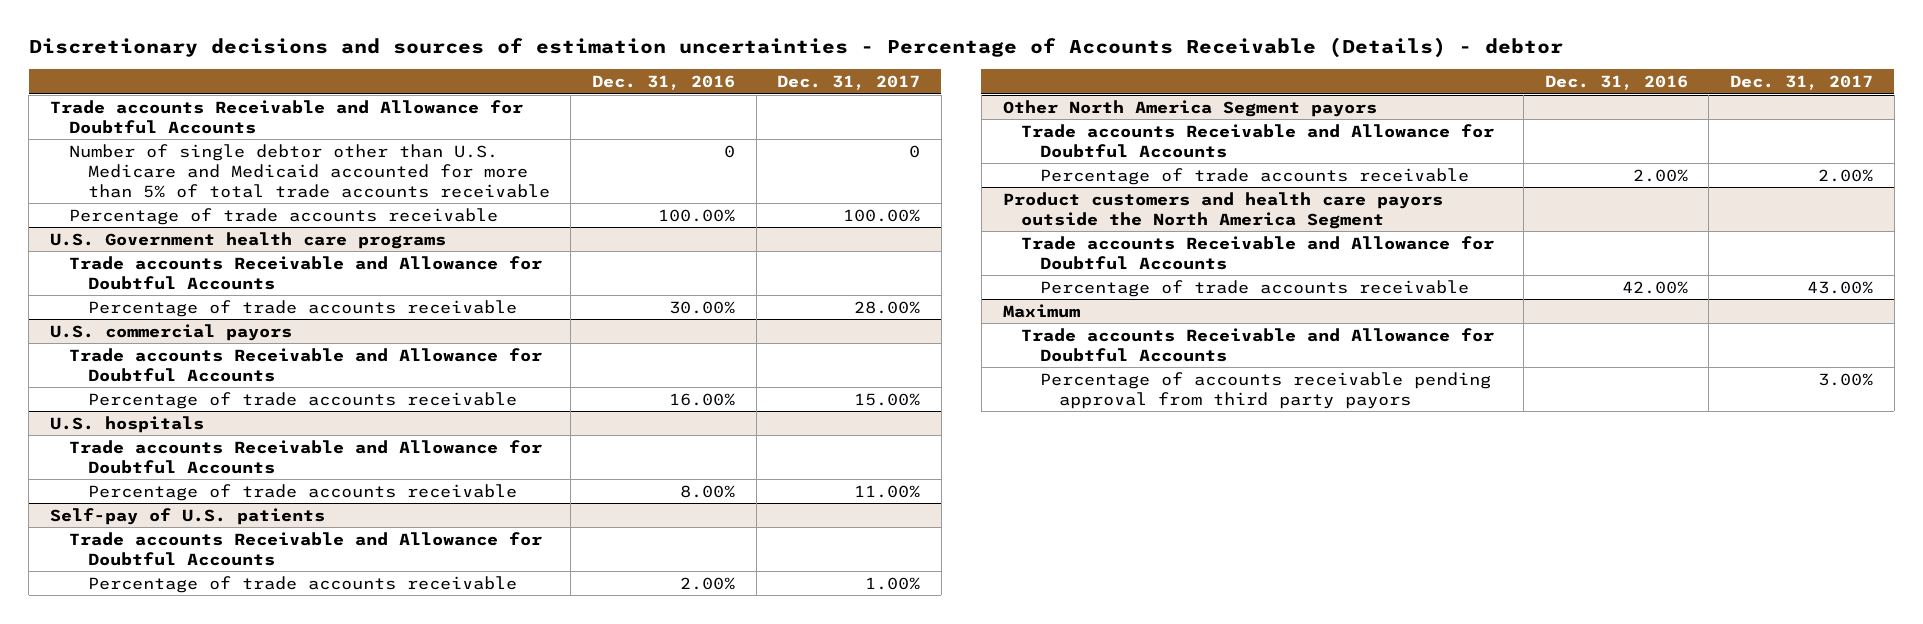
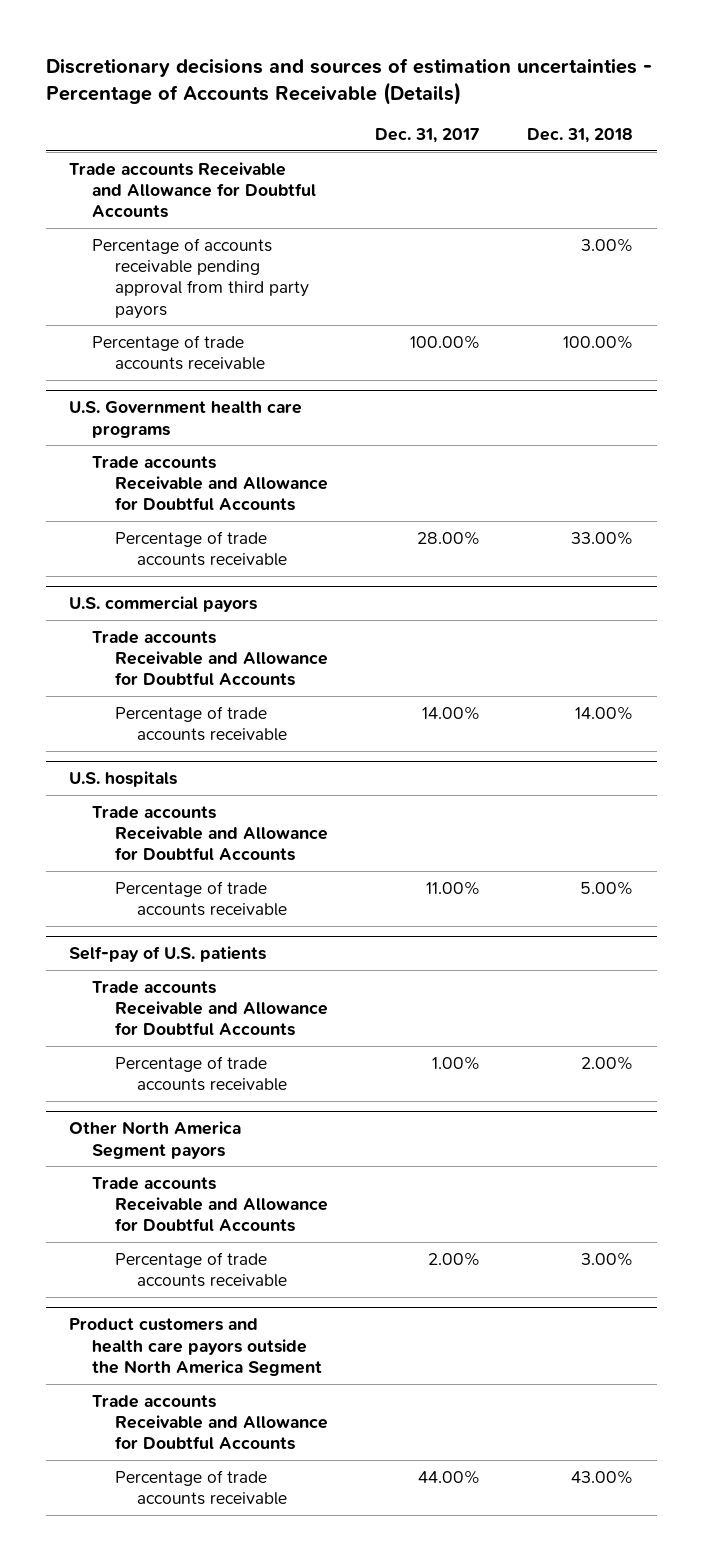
[28,37,1563,59] Discretionary decisions and sources of estimation uncertainties - Percentage of Accounts Receivable (Details) - debtor -> [45,57,652,106] Discretionary decisions and sources of estimation uncertainties - Percentage of Accounts Receivable (Details)
[591,75,735,91] Dec. 31, 2016 -> none
none -> [527,128,634,144] Dec. 31, 2018
[68,143,550,198] Number of single debtor other than U.S. Medicare and Medicaid accounted for more than 5% of total trade accounts receivable -> none
none -> [91,237,309,319] Percentage of accounts receivable pending approval from third party payors
[854,392,921,406] 15.00% -> [421,705,480,720] 14.00%
[1002,303,1080,318] Maximum -> none
[1021,327,1495,362] Trade accounts Receivable and Allowance for Doubtful Accounts -> none
[1040,371,1492,409] Percentage of accounts receivable pending approval from third party payors -> none
[1807,280,1874,294] 43.00% -> [417,1469,480,1484] 44.00%

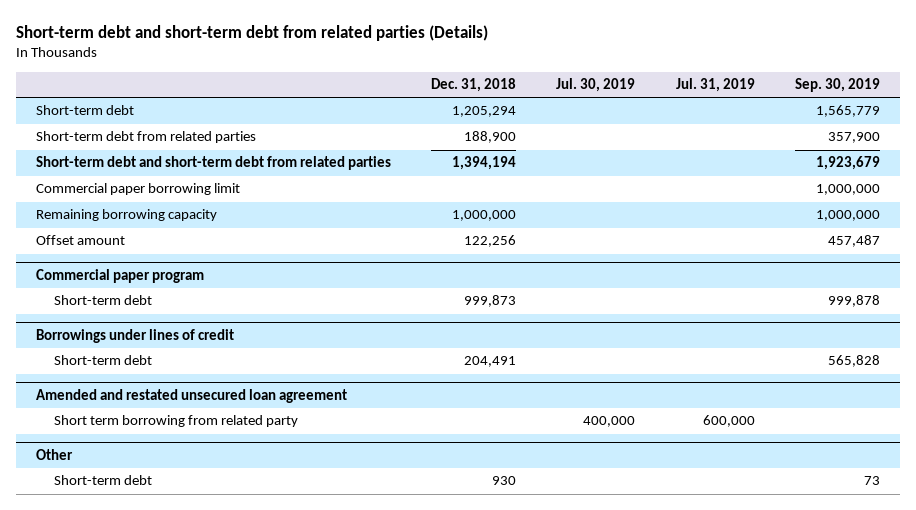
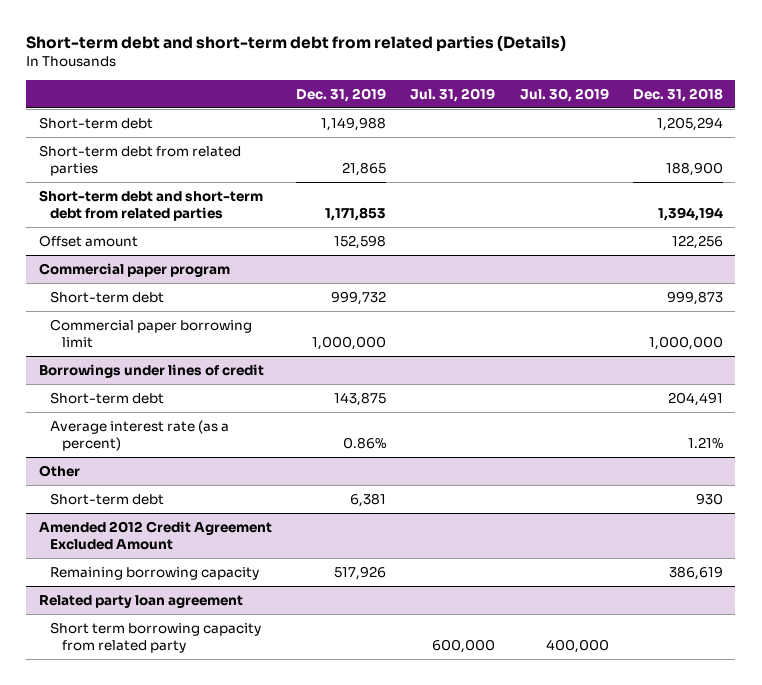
[794,78,880,93] Sep. 30, 2019 -> none
none -> [295,87,386,102] Dec. 31, 2019
[35,183,240,196] Commercial paper borrowing limit -> none
[35,209,217,222] Remaining borrowing capacity -> none
none -> [50,318,253,349] Commercial paper borrowing limit
[35,388,347,403] Amended and restated unsecured loan agreement -> none
[54,415,299,428] Short term borrowing from related party -> none
none -> [50,419,230,452] Average interest rate (as a percent)
none -> [38,520,272,551] Amended 2012 Credit Agreement Excluded Amount
none -> [50,566,260,580] Remaining borrowing capacity
none -> [38,594,243,608] Related party loan agreement
none -> [50,621,262,654] Short term borrowing capacity from related party

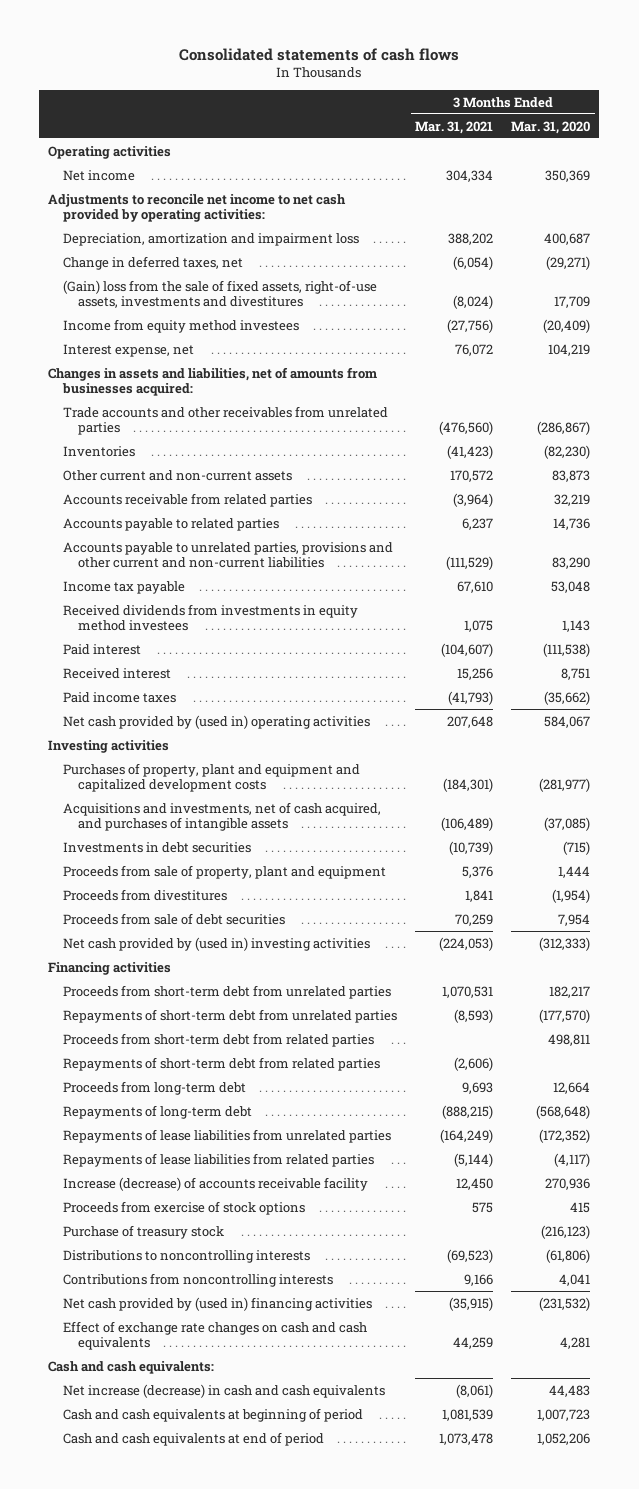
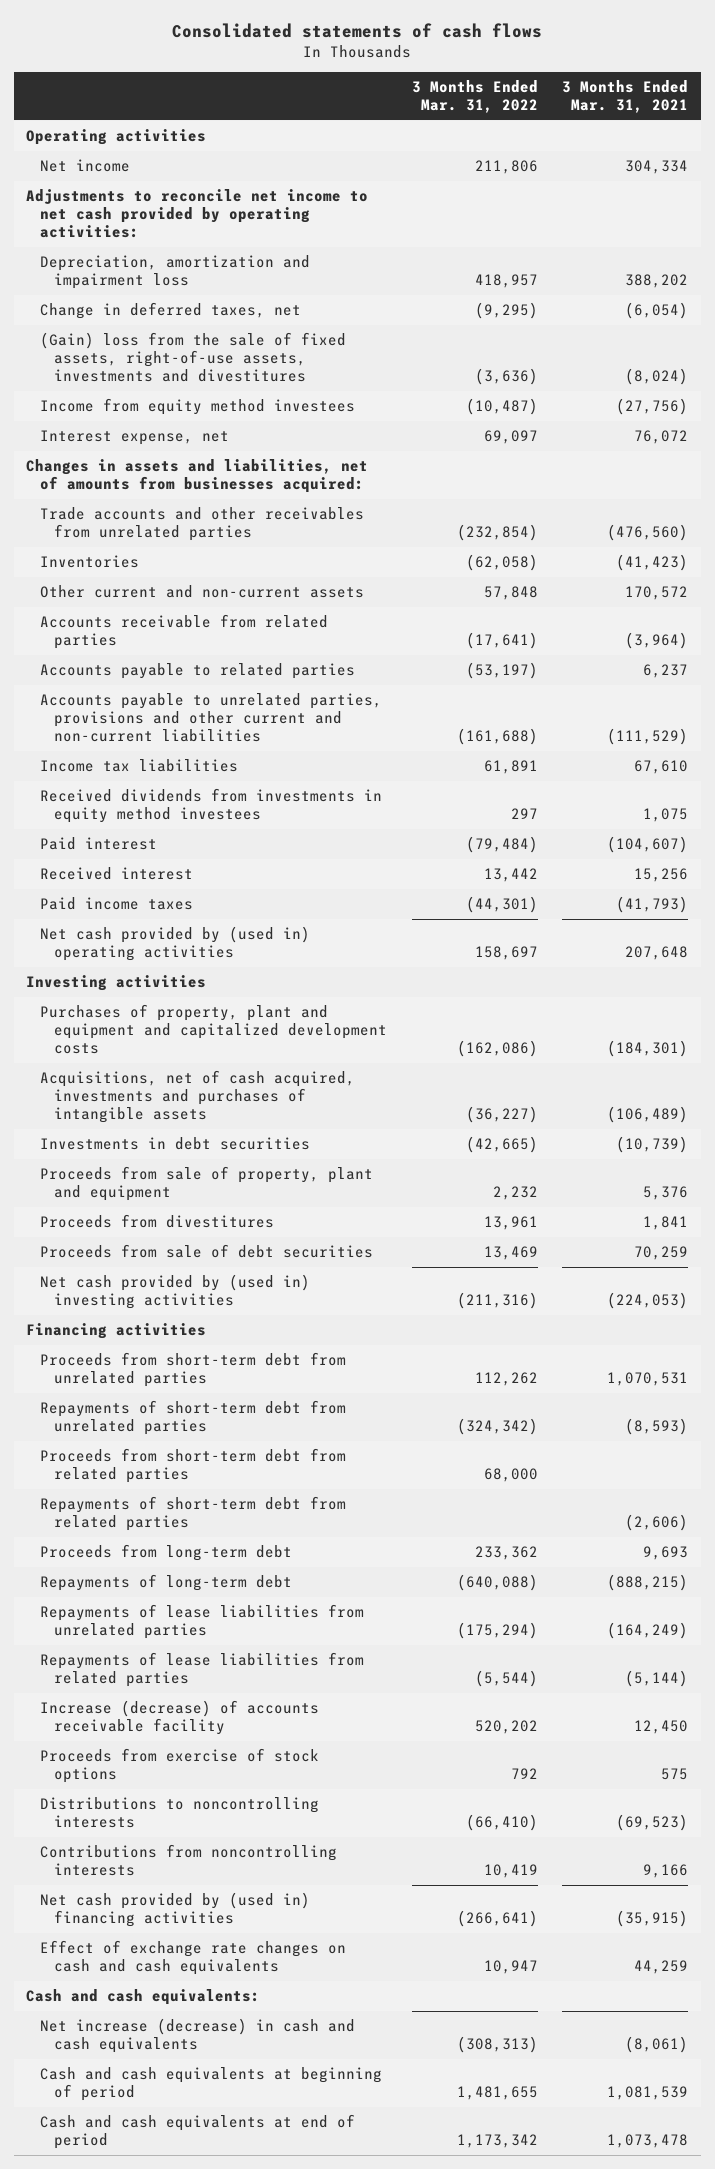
[511,120,591,134] Mar. 31, 2020 -> none
none -> [411,79,538,113] 3 Months Ended Mar. 31, 2022
[63,580,186,594] Income tax payable -> [40,759,239,773] Income tax liabilities
[63,801,382,832] Acquisitions and investments, net of cash acquired, and purchases of intangible assets -> [40,1070,356,1124] Acquisitions, net of cash acquired, investments and purchases of intangible assets
[63,1224,225,1239] Purchase of treasury stock -> none

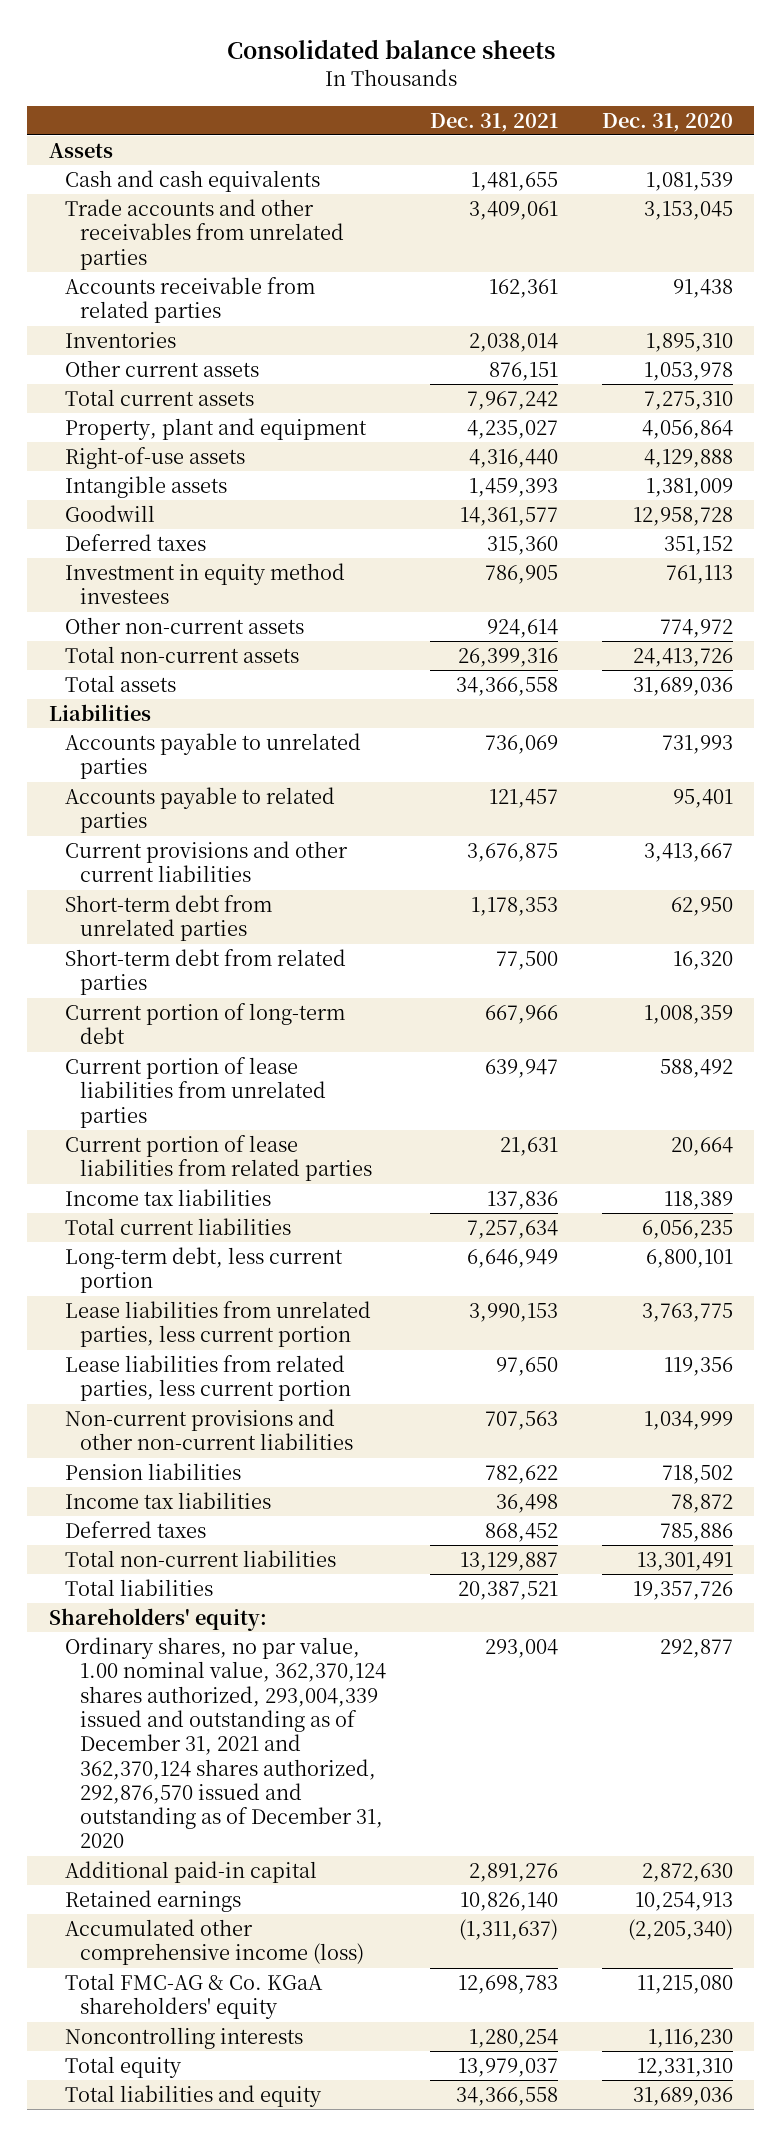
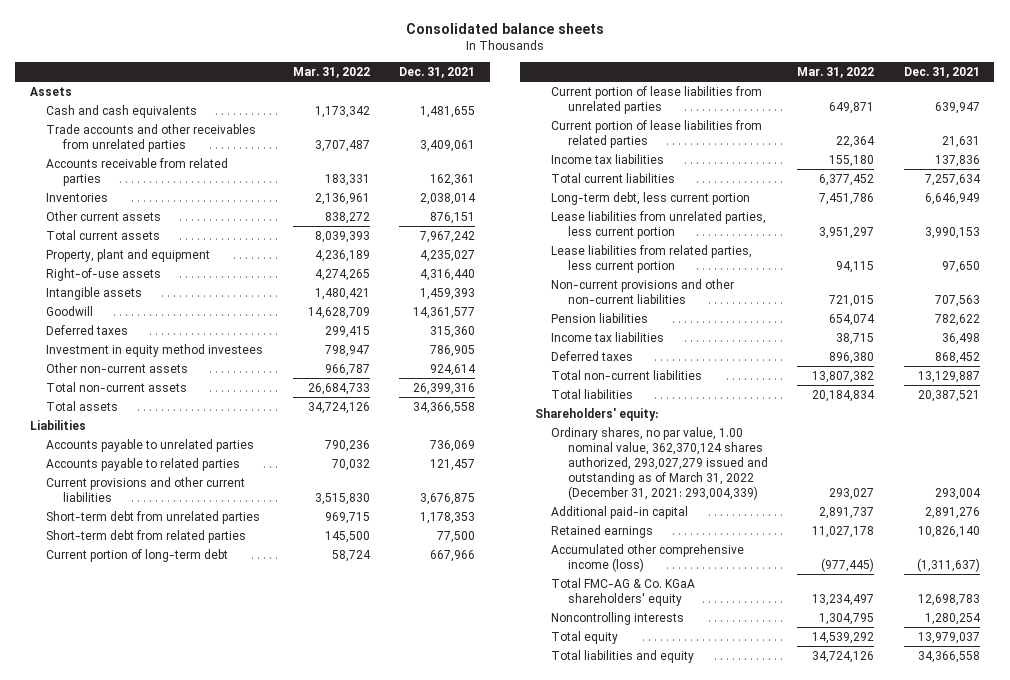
[601,112,733,132] Dec. 31, 2020 -> none
none -> [292,66,370,78] Mar. 31, 2022
[64,1636,386,1849] Ordinary shares, no par value, 1.00 nominal value, 362,370,124 shares authorized, 293,004,339 issued and outstanding as of December 31, 2021 and 362,370,124 shares authorized, 292,876,570 issued and outstanding as of December 31, 2020 -> [551,426,768,500] Ordinary shares, no par value, 1.00 nominal value, 362,370,124 shares authorized, 293,027,279 issued and outstanding as of March 31, 2022 (December 31, 2021: 293,004,339)

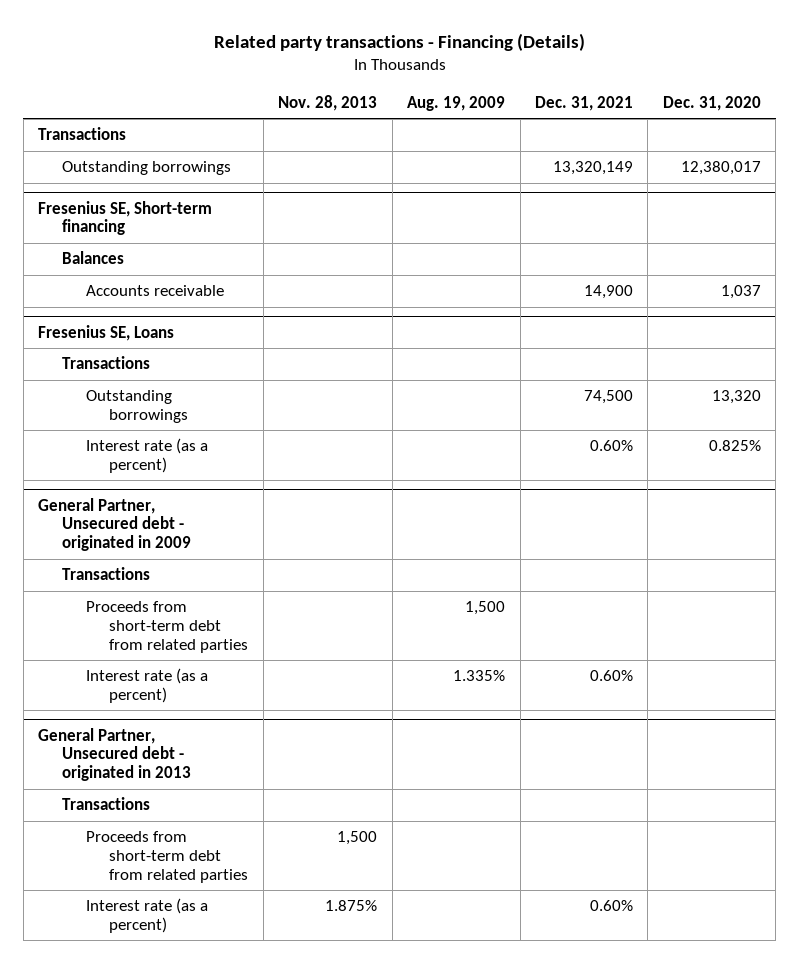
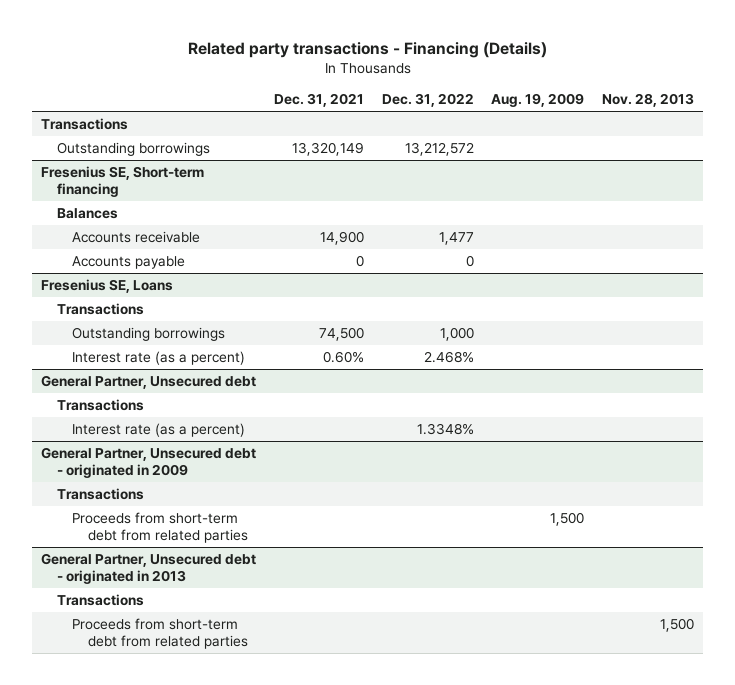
[662,95,761,111] Dec. 31, 2020 -> none
none -> [381,92,474,107] Dec. 31, 2022
none -> [72,256,186,270] Accounts payable
none -> [41,375,257,390] General Partner, Unsecured debt
none -> [56,399,144,412] Transactions
none -> [72,423,246,438] Interest rate (as a percent)
[85,668,208,703] Interest rate (as a percent) -> none
[85,898,208,933] Interest rate (as a percent) -> none

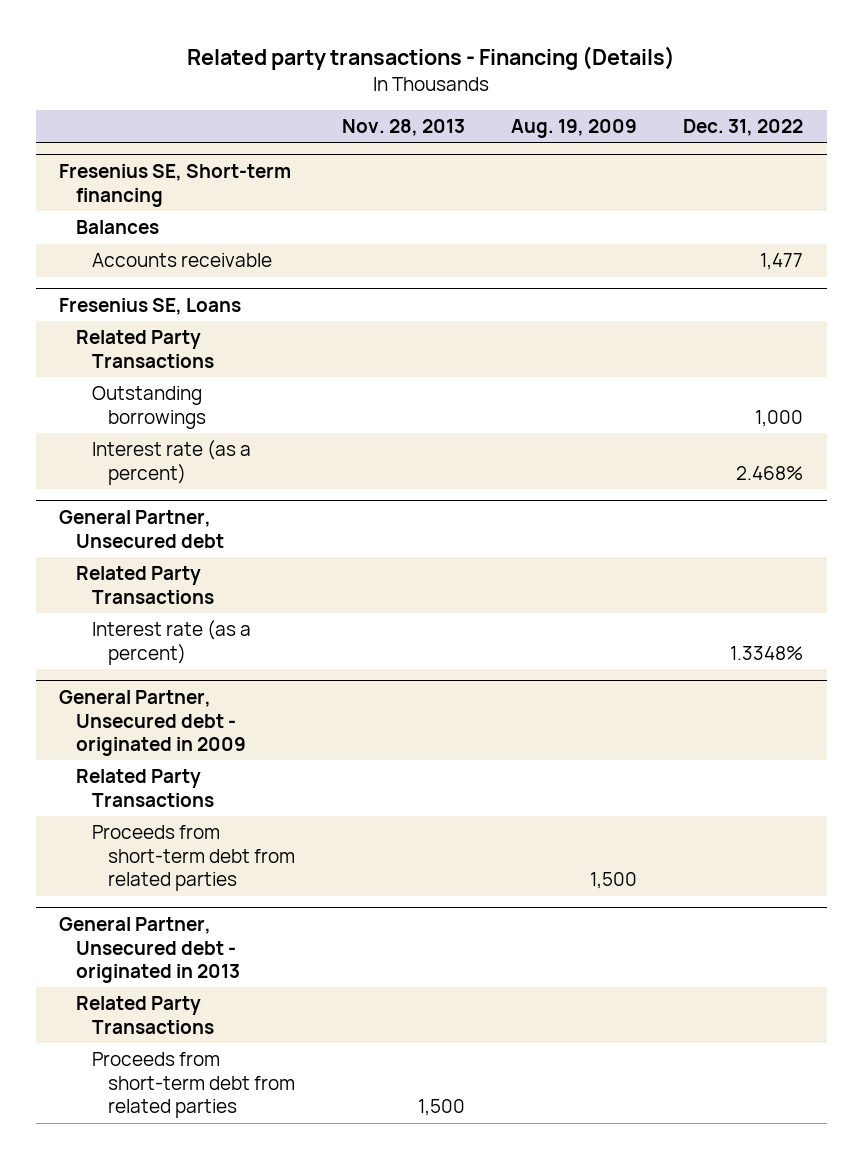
[273,92,364,107] Dec. 31, 2021 -> none
[41,118,129,131] Transactions -> none
[56,142,210,157] Outstanding borrowings -> none
[72,256,186,270] Accounts payable -> none
[56,303,144,316] Transactions -> [75,330,214,368] Related Party Transactions
[56,399,144,412] Transactions -> [75,566,214,604] Related Party Transactions
[56,488,144,501] Transactions -> [75,769,214,807] Related Party Transactions
[56,594,144,607] Transactions -> [75,996,214,1034] Related Party Transactions

